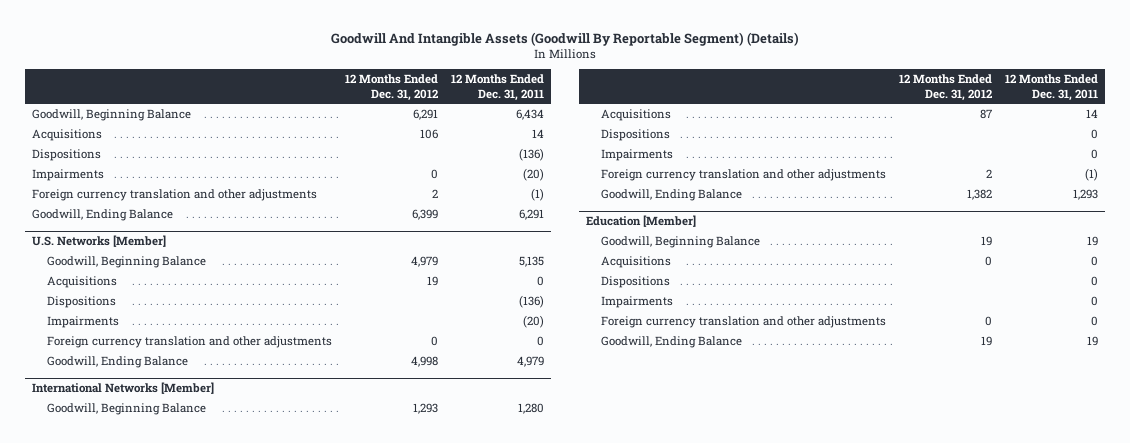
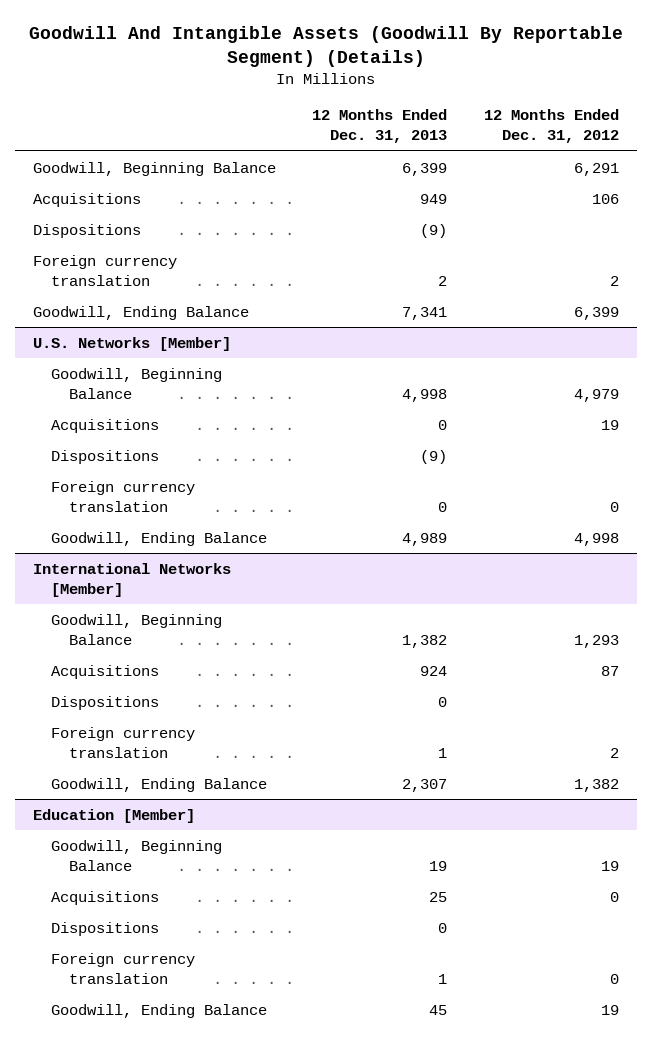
[451,74,545,101] 12 Months Ended Dec. 31, 2011 -> none
none -> [312,109,448,144] 12 Months Ended Dec. 31, 2013
[31,168,104,181] Impairments -> none
[31,188,317,201] Foreign currency translation and other adjustments -> [32,254,177,286] Foreign currency translation
[47,315,120,328] Impairments -> none
[47,335,333,348] Foreign currency translation and other adjustments -> [51,480,196,512] Foreign currency translation
[600,148,673,161] Impairments -> none
[600,168,886,181] Foreign currency translation and other adjustments -> [51,726,196,758] Foreign currency translation
[600,295,673,308] Impairments -> none
[600,315,886,328] Foreign currency translation and other adjustments -> [51,952,196,984] Foreign currency translation

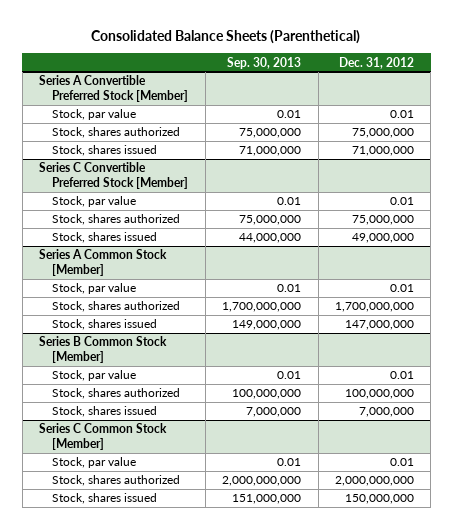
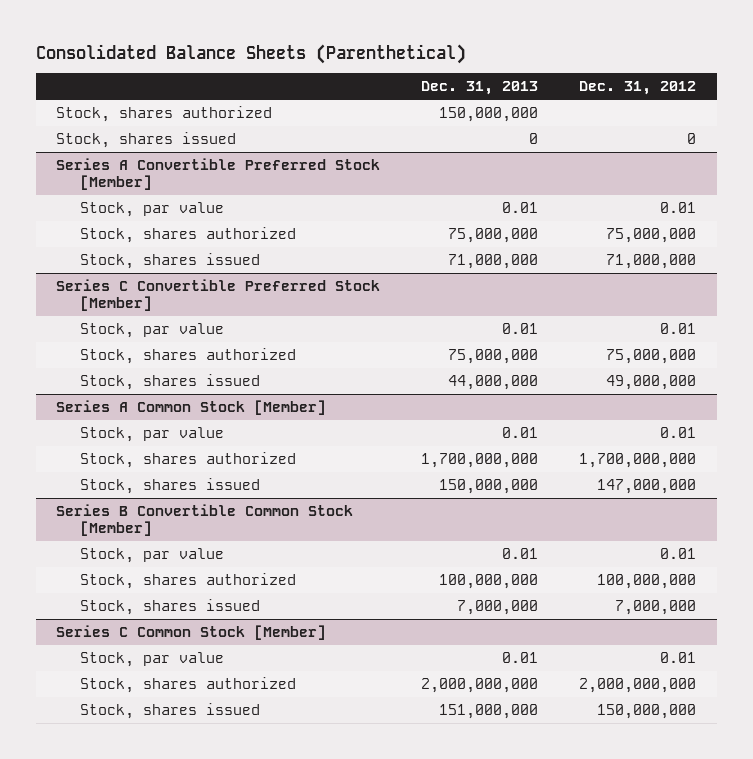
[227,56,302,69] Sep. 30, 2013 -> none
none -> [421,81,539,96] Dec. 31, 2013
none -> [56,106,273,123] Stock, shares authorized
none -> [56,132,237,149] Stock, shares issued
[39,336,168,364] Series B Common Stock [Member] -> [56,504,354,537] Series B Convertible Common Stock [Member]

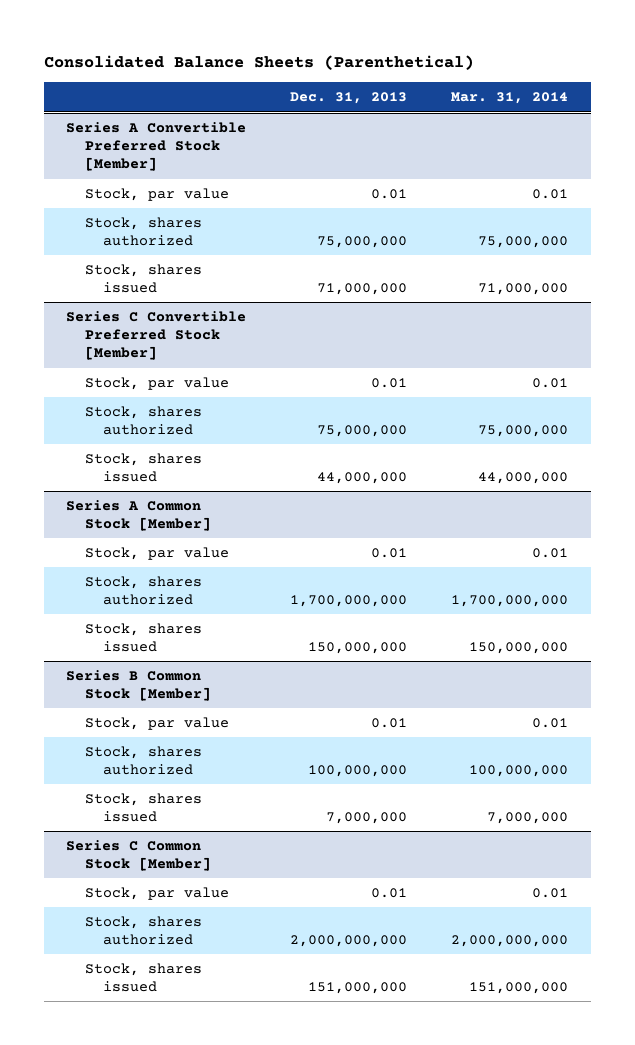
[579,81,697,96] Dec. 31, 2012 -> none
none -> [451,92,569,105] Mar. 31, 2014
[56,106,273,123] Stock, shares authorized -> none
[56,132,237,149] Stock, shares issued -> none
[56,504,354,537] Series B Convertible Common Stock [Member] -> [66,669,211,702] Series B Common Stock [Member]

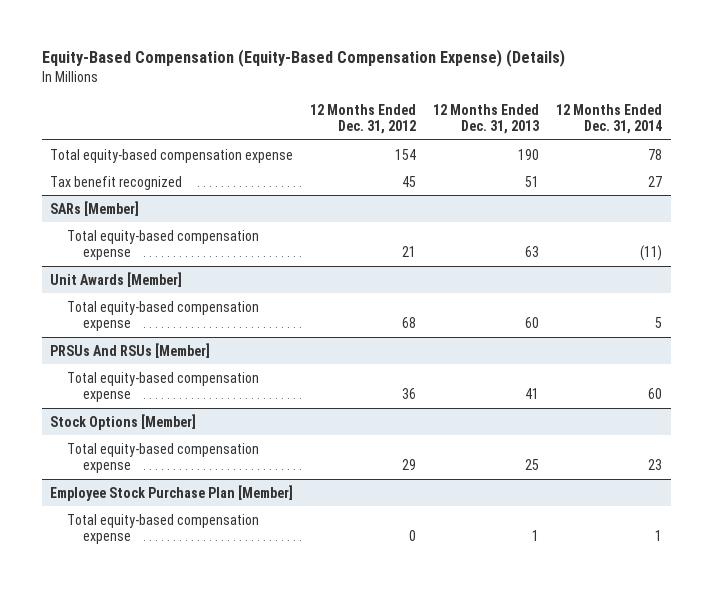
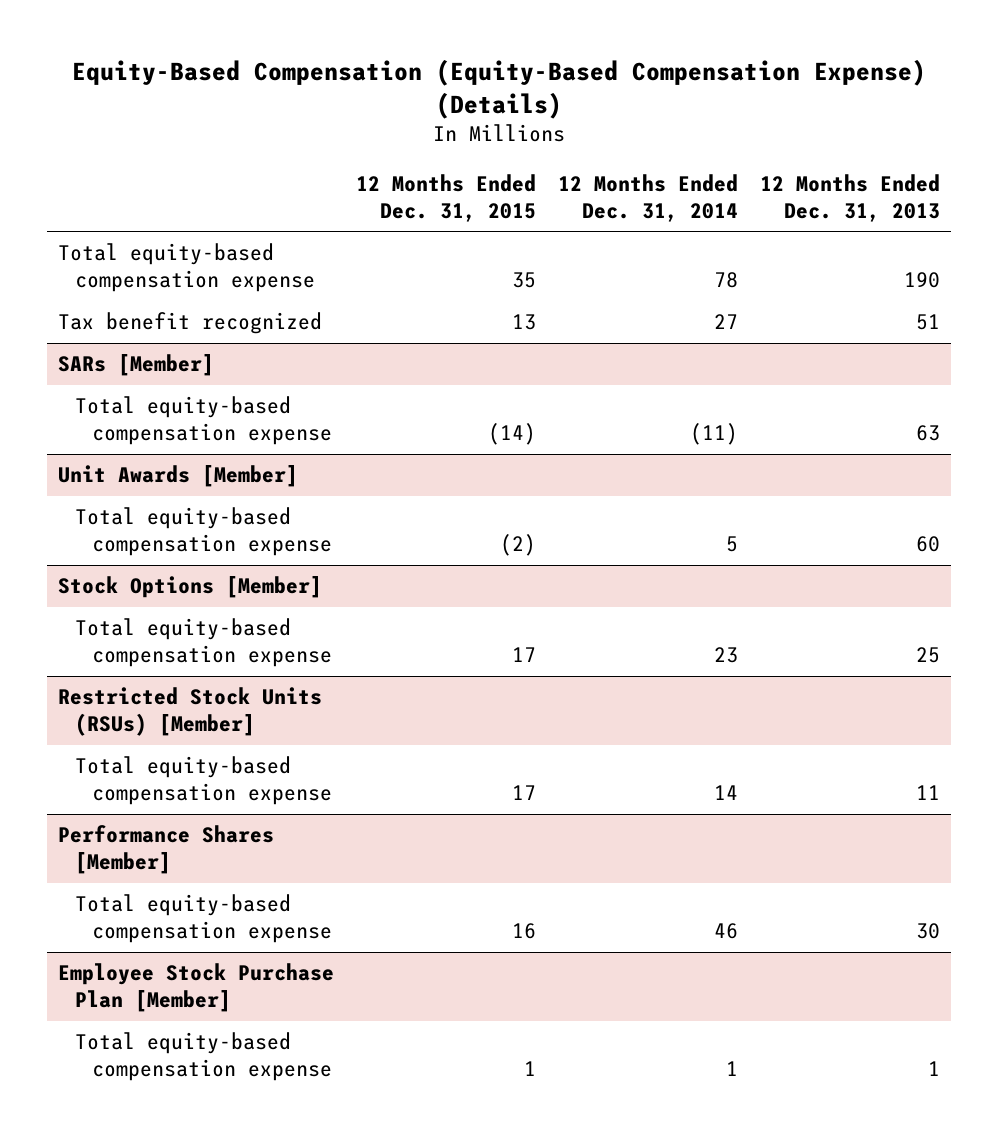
[310,103,417,134] 12 Months Ended Dec. 31, 2012 -> none
none -> [356,173,537,222] 12 Months Ended Dec. 31, 2015
[50,342,211,358] PRSUs And RSUs [Member] -> none
[66,371,259,402] Total equity-based compensation expense -> none
none -> [58,687,323,737] Restricted Stock Units (RSUs) [Member]
none -> [74,756,332,806] Total equity-based compensation expense
none -> [58,825,275,875] Performance Shares [Member]
none -> [74,894,332,944] Total equity-based compensation expense

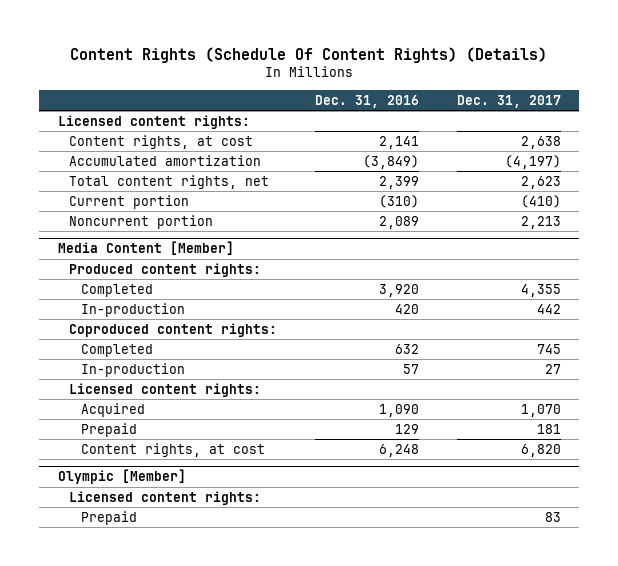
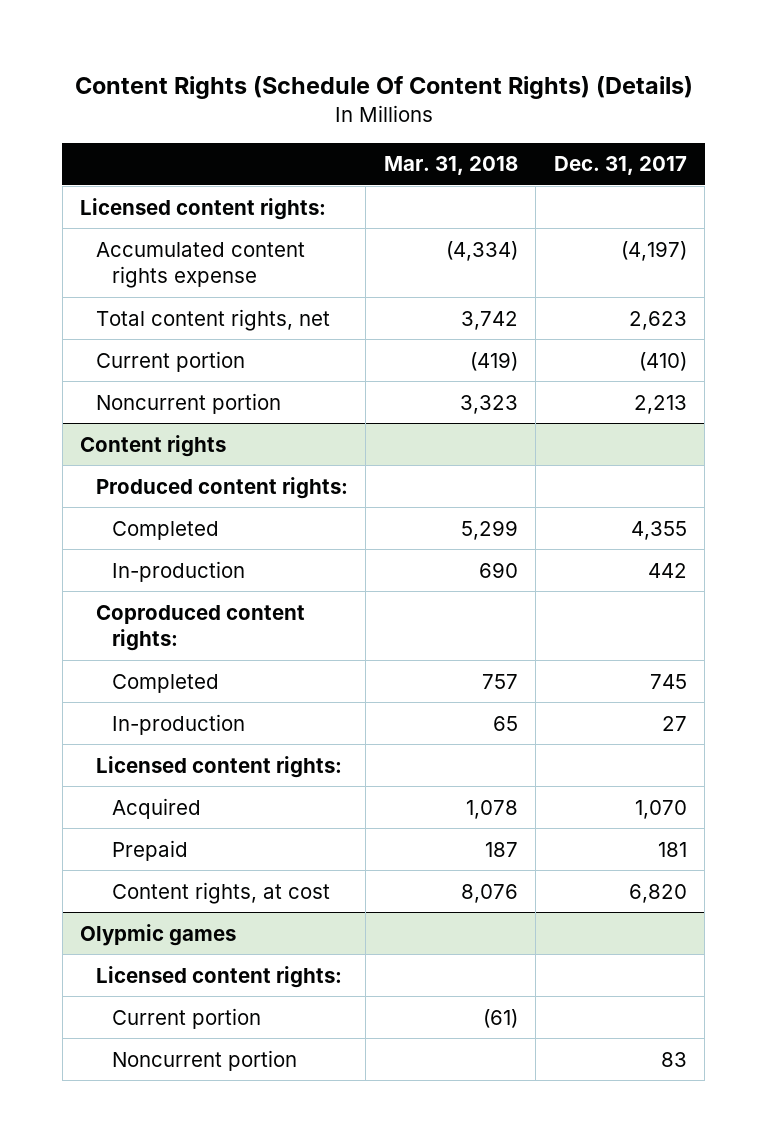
[314,95,419,109] Dec. 31, 2016 -> none
none -> [383,156,518,176] Mar. 31, 2018
[69,134,254,149] Content rights, at cost -> none
[69,154,262,166] Accumulated amortization -> [96,241,306,288] Accumulated content rights expense
[57,241,234,256] Media Content [Member] -> [80,434,227,457] Content rights
[57,469,186,485] Olympic [Member] -> [80,923,237,946] Olypmic games
[80,510,137,525] Prepaid -> none
none -> [111,1007,261,1029] Current portion
none -> [111,1049,297,1071] Noncurrent portion

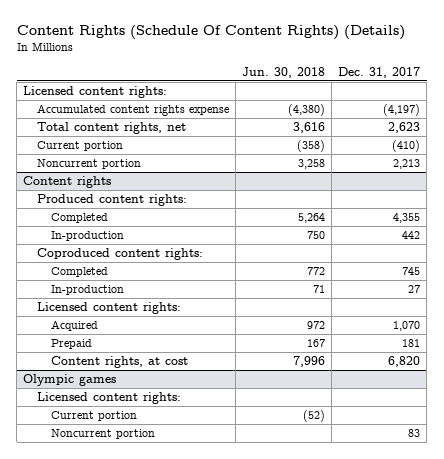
[383,156,518,176] Mar. 31, 2018 -> none
none -> [242,66,326,78] Jun. 30, 2018
[80,923,237,946] Olypmic games -> [23,374,117,387] Olympic games

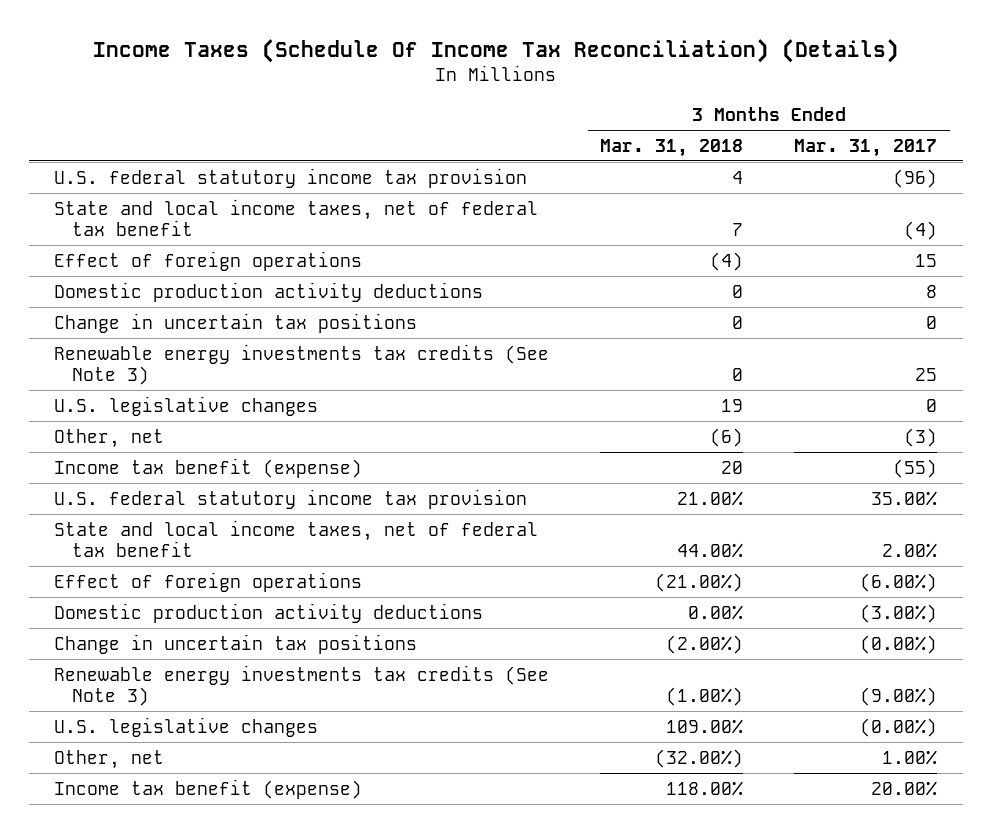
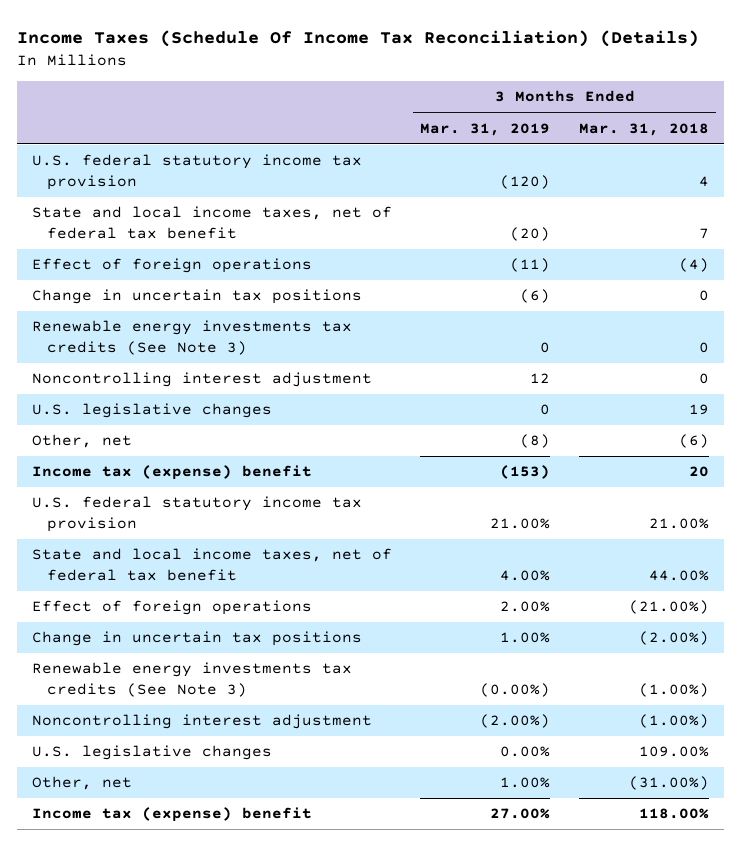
[794,138,938,157] Mar. 31, 2017 -> none
none -> [420,122,551,136] Mar. 31, 2019
[54,281,484,302] Domestic production activity deductions -> none
none -> [31,372,372,388] Noncontrolling interest adjustment
[54,457,363,478] Income tax benefit (expense) -> [31,465,312,481] Income tax (expense) benefit
[54,602,484,623] Domestic production activity deductions -> none
none -> [31,714,372,730] Noncontrolling interest adjustment
[655,748,744,768] (32.00%) -> [629,776,710,791] (31.00%)
[54,778,363,799] Income tax benefit (expense) -> [31,807,312,823] Income tax (expense) benefit

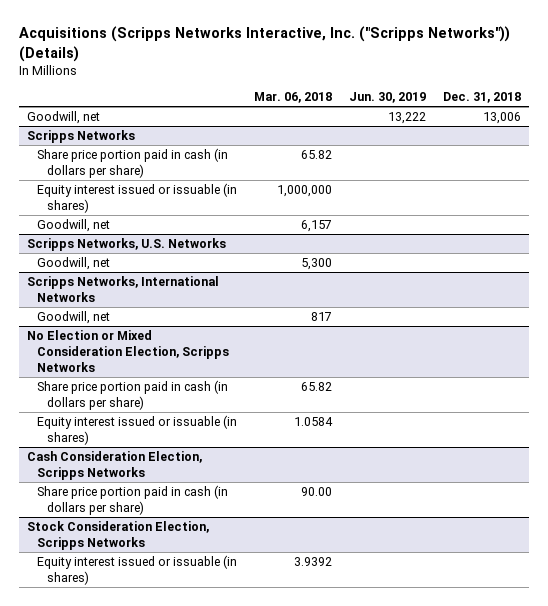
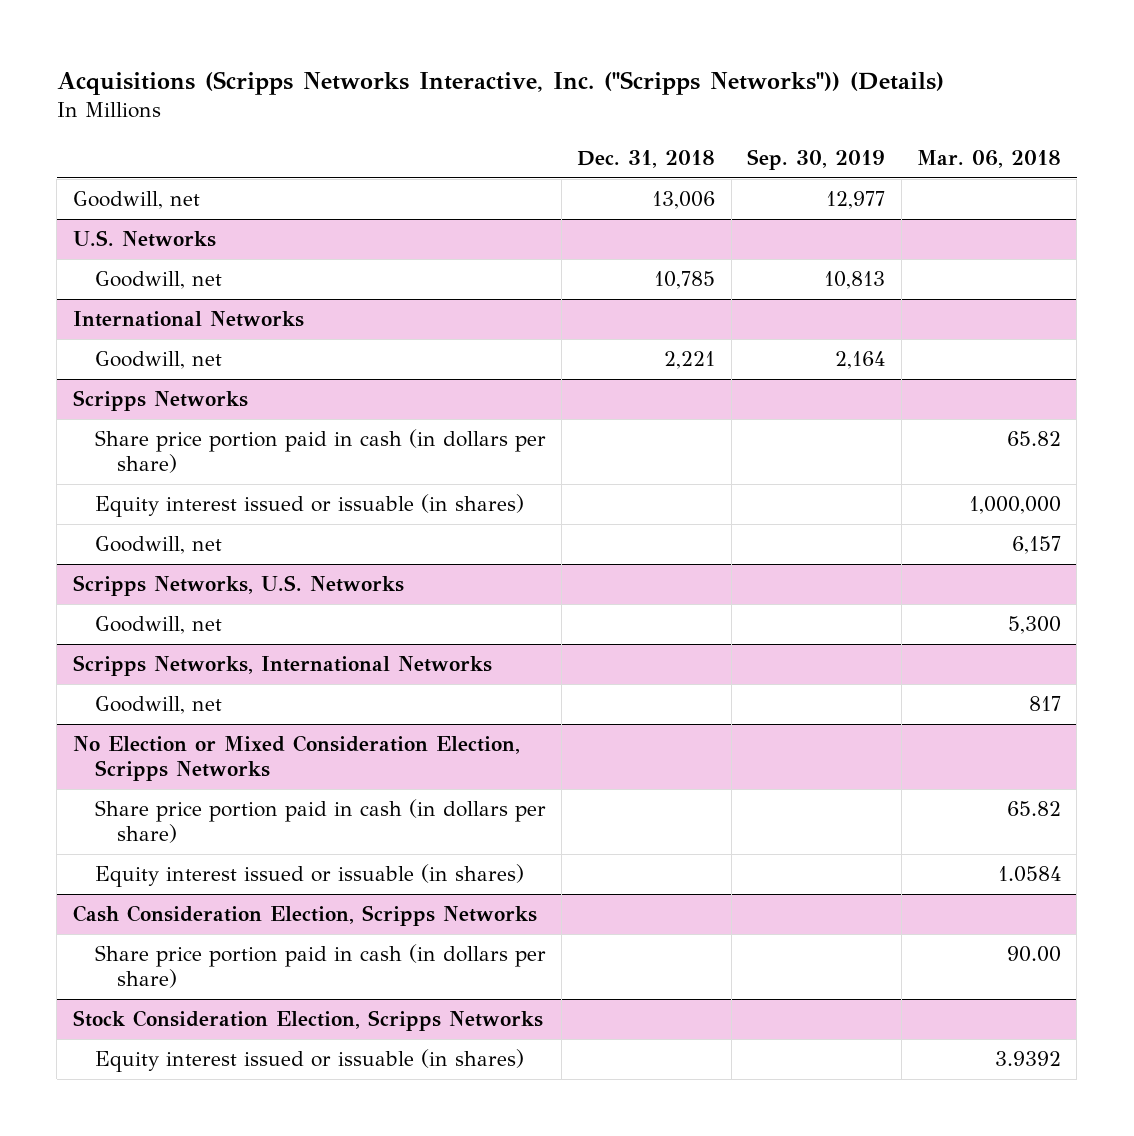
[349,92,427,104] Jun. 30, 2019 -> none
none -> [747,149,886,171] Sep. 30, 2019
none -> [72,230,216,248] U.S. Networks
none -> [94,271,222,290] Goodwill, net
none -> [72,311,304,328] International Networks
none -> [94,351,222,370] Goodwill, net

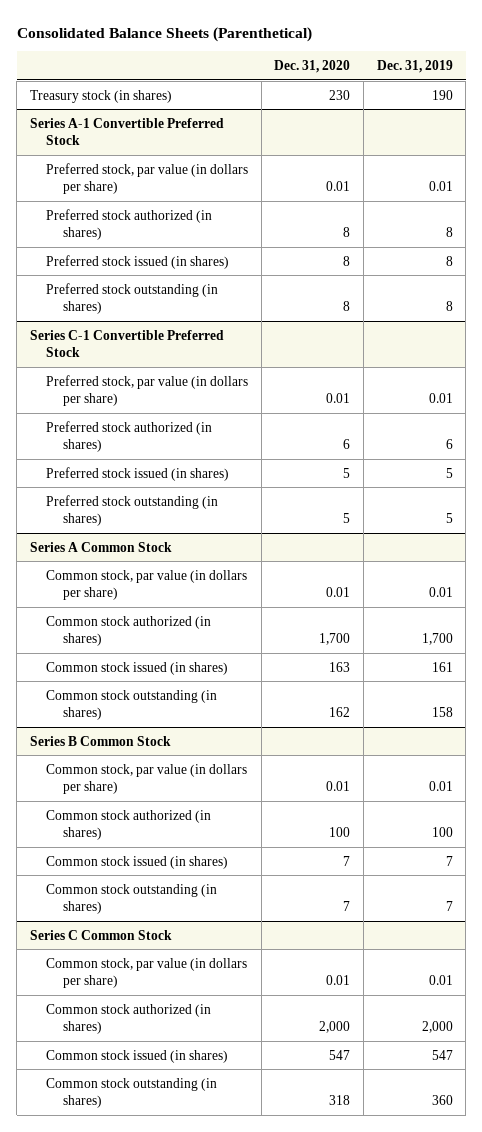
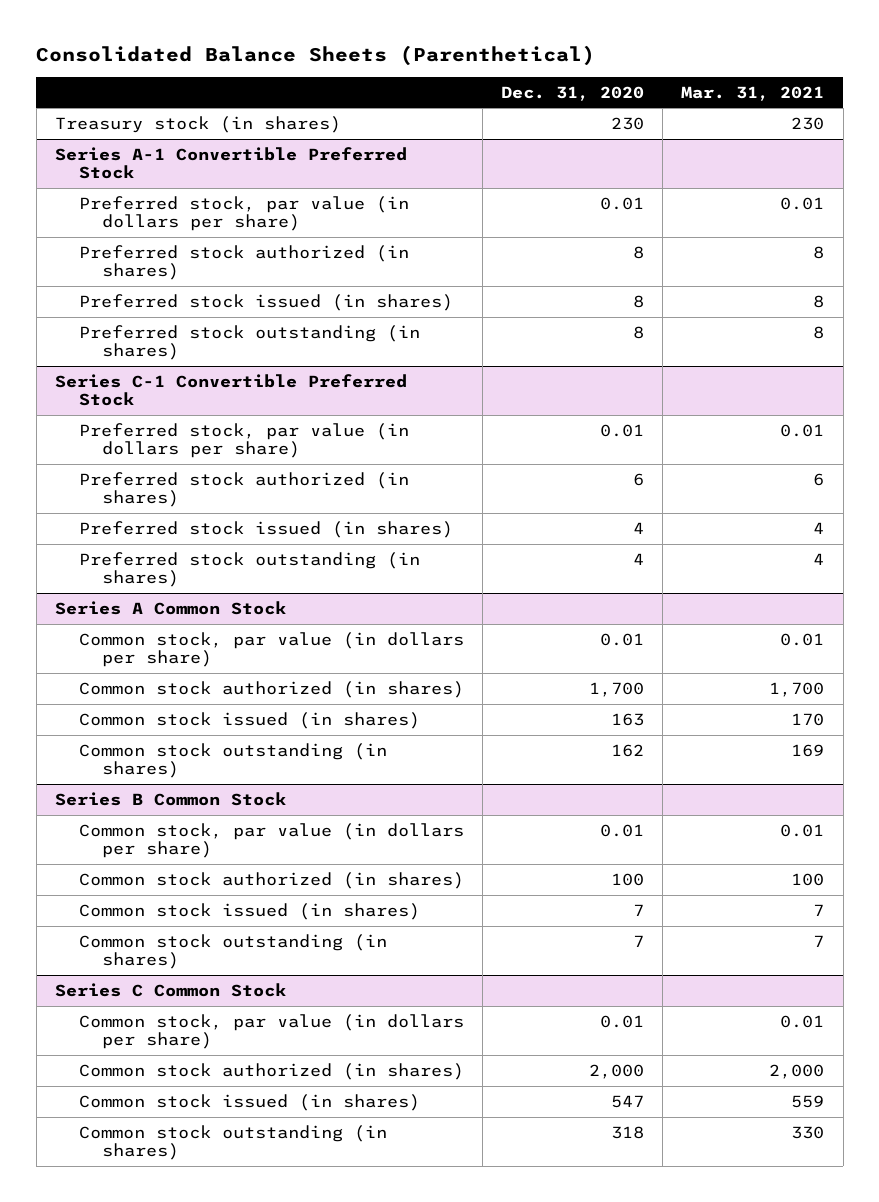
[376,59,453,73] Dec. 31, 2019 -> none
none -> [681,85,825,101] Mar. 31, 2021
[343,467,351,478] 5 -> [632,521,644,534] 4
[343,513,351,524] 5 -> [632,552,644,565] 4

